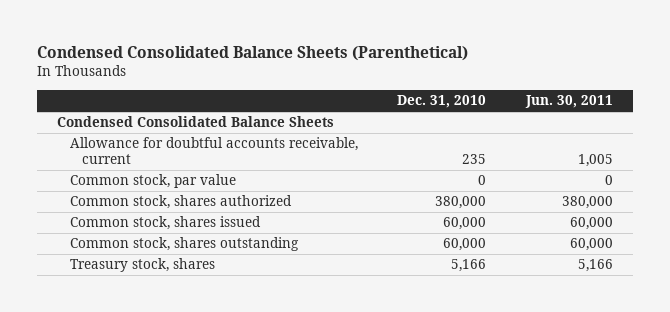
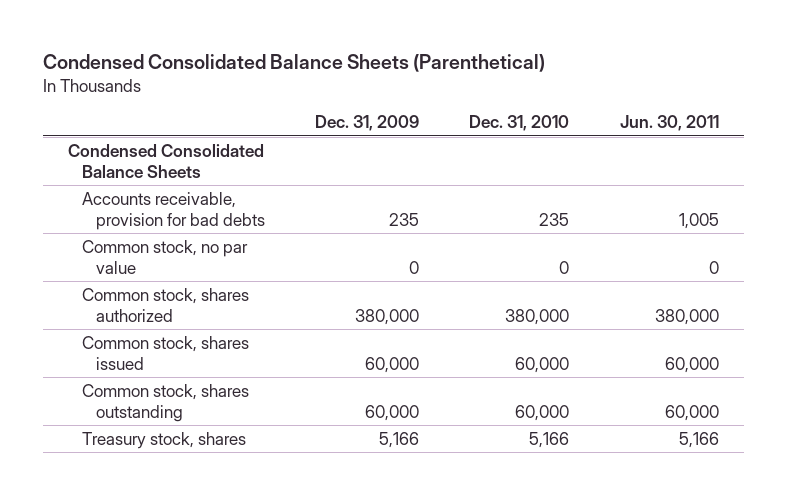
none -> [315,115,420,132] Dec. 31, 2009
[69,137,358,165] Allowance for doubtful accounts receivable, current -> [82,191,266,230] Accounts receivable, provision for bad debts
[69,174,236,189] Common stock, par value -> [82,239,249,274] Common stock, no par value

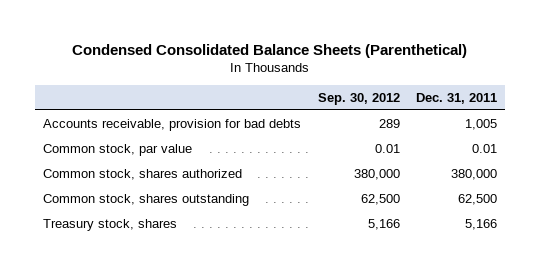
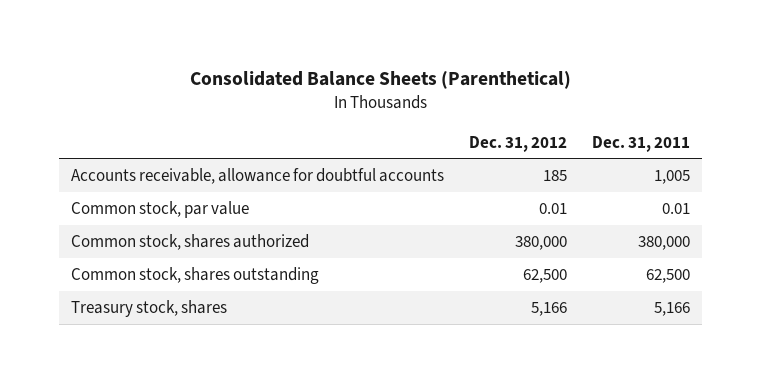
[72,43,468,58] Condensed Consolidated Balance Sheets (Parenthetical) -> [189,71,571,90] Consolidated Balance Sheets (Parenthetical)
[317,92,400,105] Sep. 30, 2012 -> none
none -> [469,135,568,152] Dec. 31, 2012
[42,118,301,131] Accounts receivable, provision for bad debts -> [71,167,445,184] Accounts receivable, allowance for doubtful accounts

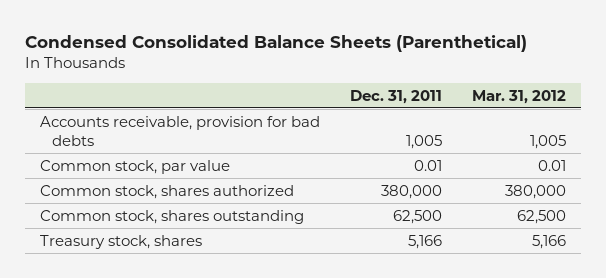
[189,71,571,90] Consolidated Balance Sheets (Parenthetical) -> [25,35,528,53] Condensed Consolidated Balance Sheets (Parenthetical)
[469,135,568,152] Dec. 31, 2012 -> none
none -> [472,89,567,104] Mar. 31, 2012
[71,167,445,184] Accounts receivable, allowance for doubtful accounts -> [40,115,321,146] Accounts receivable, provision for bad debts

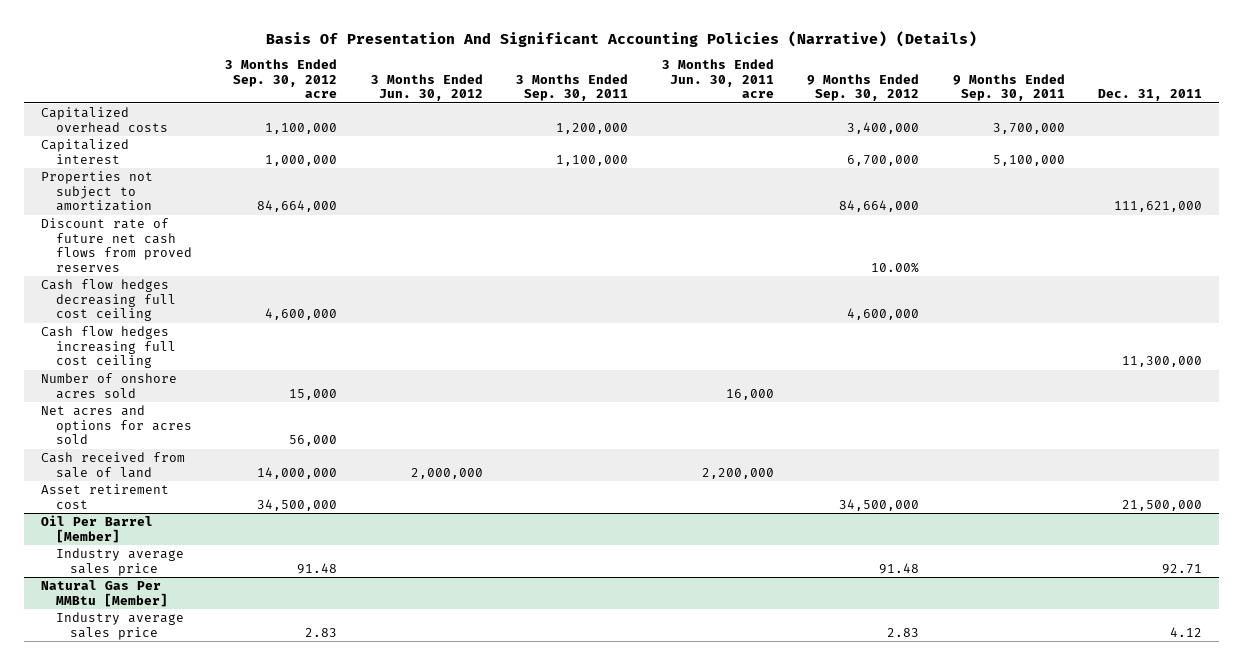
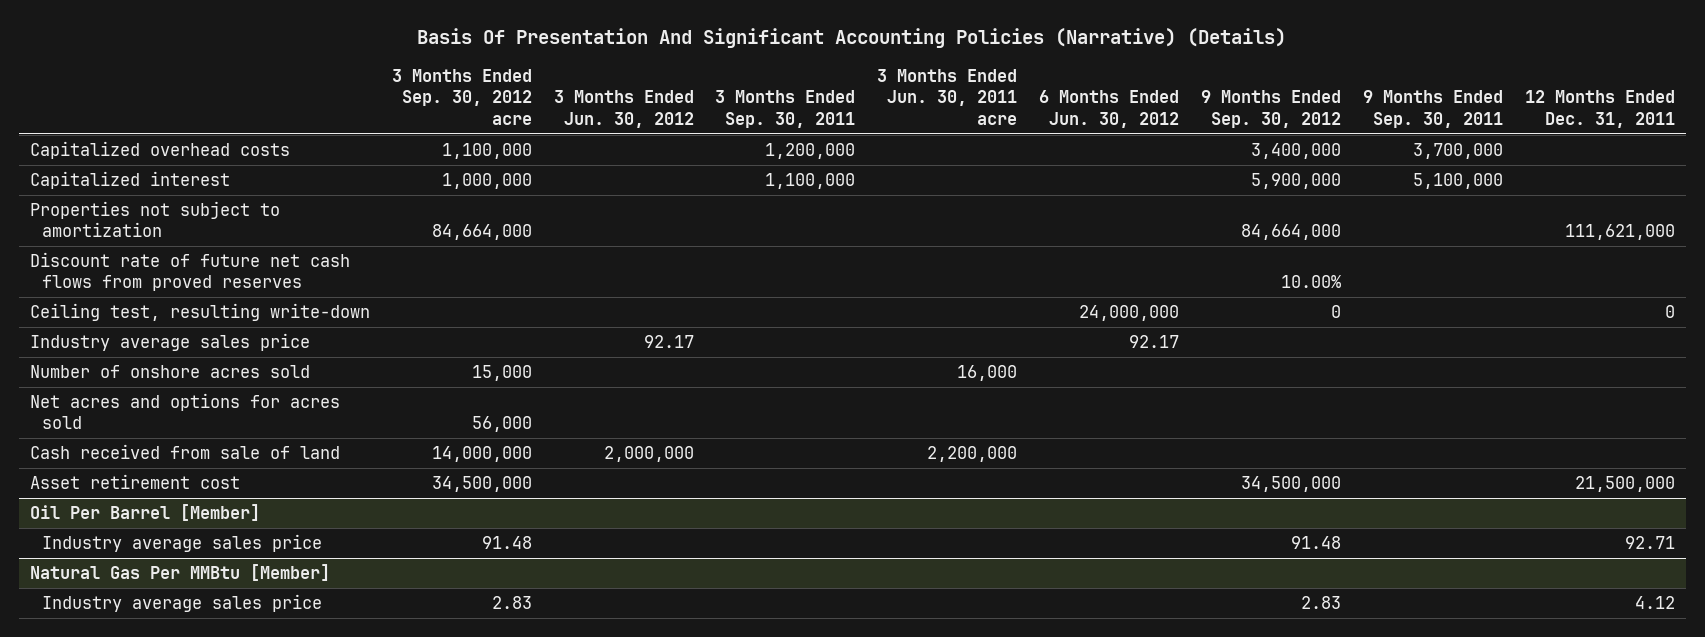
[1098,89,1203,102] Dec. 31, 2011 -> none
none -> [1039,90,1180,128] 6 Months Ended Jun. 30, 2012
none -> [1525,90,1676,128] 12 Months Ended Dec. 31, 2011
[847,154,920,166] 6,700,000 -> [1251,173,1342,190] 5,900,000
[41,279,176,322] Cash flow hedges decreasing full cost ceiling -> none
[41,326,176,369] Cash flow hedges increasing full cost ceiling -> none
none -> [29,303,370,322] Ceiling test, resulting write-down
none -> [29,333,310,352] Industry average sales price

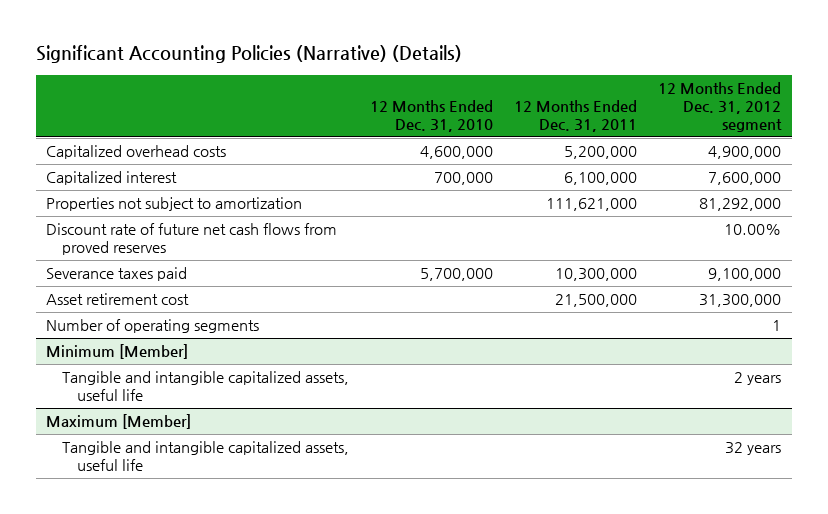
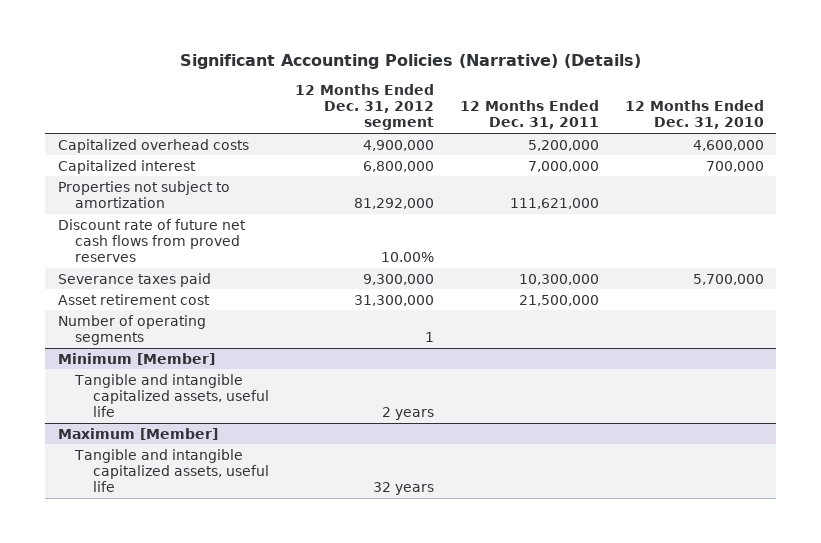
[564,172,638,186] 6,100,000 -> [527,160,599,172] 7,000,000
[708,172,782,186] 7,600,000 -> [362,160,434,172] 6,800,000
[708,268,782,282] 9,100,000 -> [362,273,434,285] 9,300,000

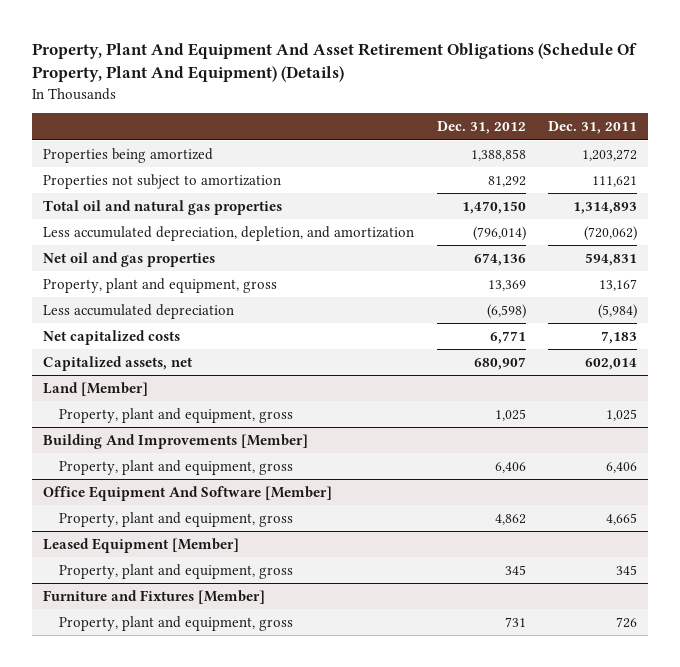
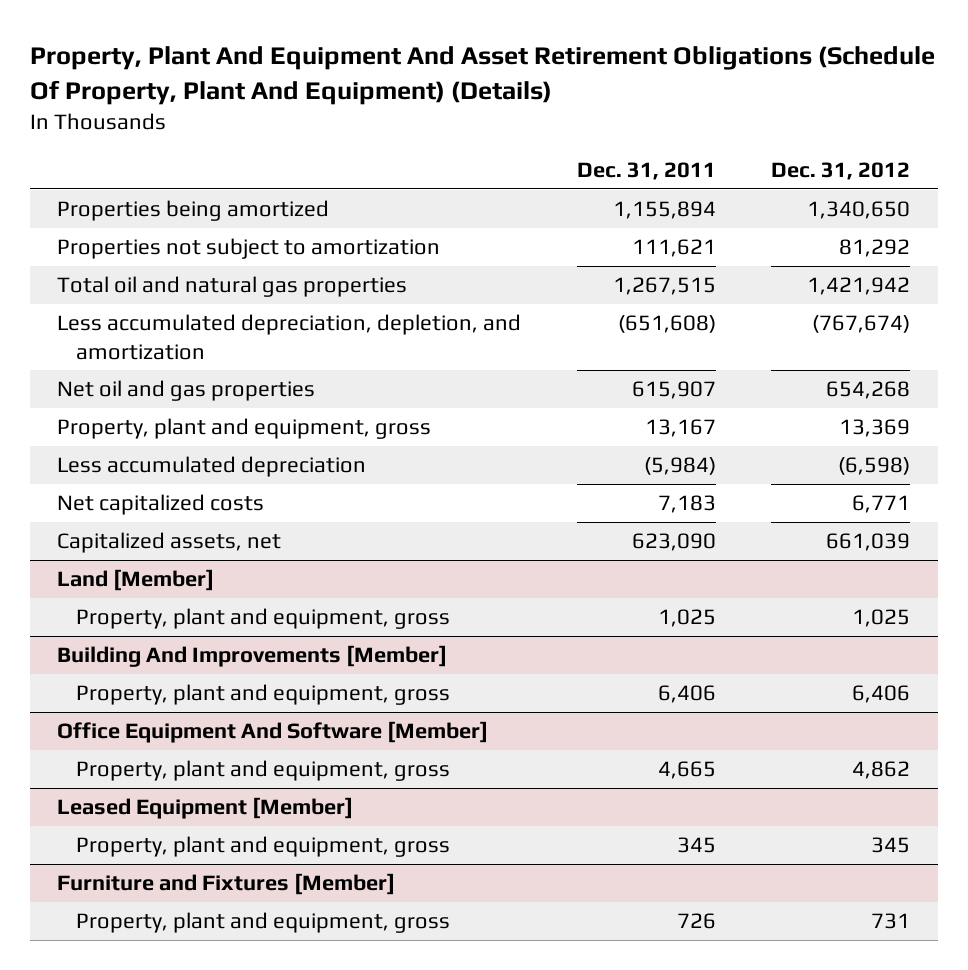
[470,149,526,162] 1,388,858 -> [807,201,911,220] 1,340,650
[581,149,637,162] 1,203,272 -> [612,201,716,220] 1,155,894
[461,201,526,215] 1,470,150 -> [807,277,911,296] 1,421,942
[572,202,637,215] 1,314,893 -> [612,277,716,296] 1,267,515
[472,226,526,242] (796,014) -> [812,315,911,334] (767,674)
[583,226,637,242] (720,062) -> [617,315,716,334] (651,608)
[473,253,526,267] 674,136 -> [826,381,911,400] 654,268
[584,253,637,267] 594,831 -> [631,381,716,400] 615,907
[473,357,526,371] 680,907 -> [826,533,911,552] 661,039
[584,358,637,371] 602,014 -> [631,533,716,552] 623,090

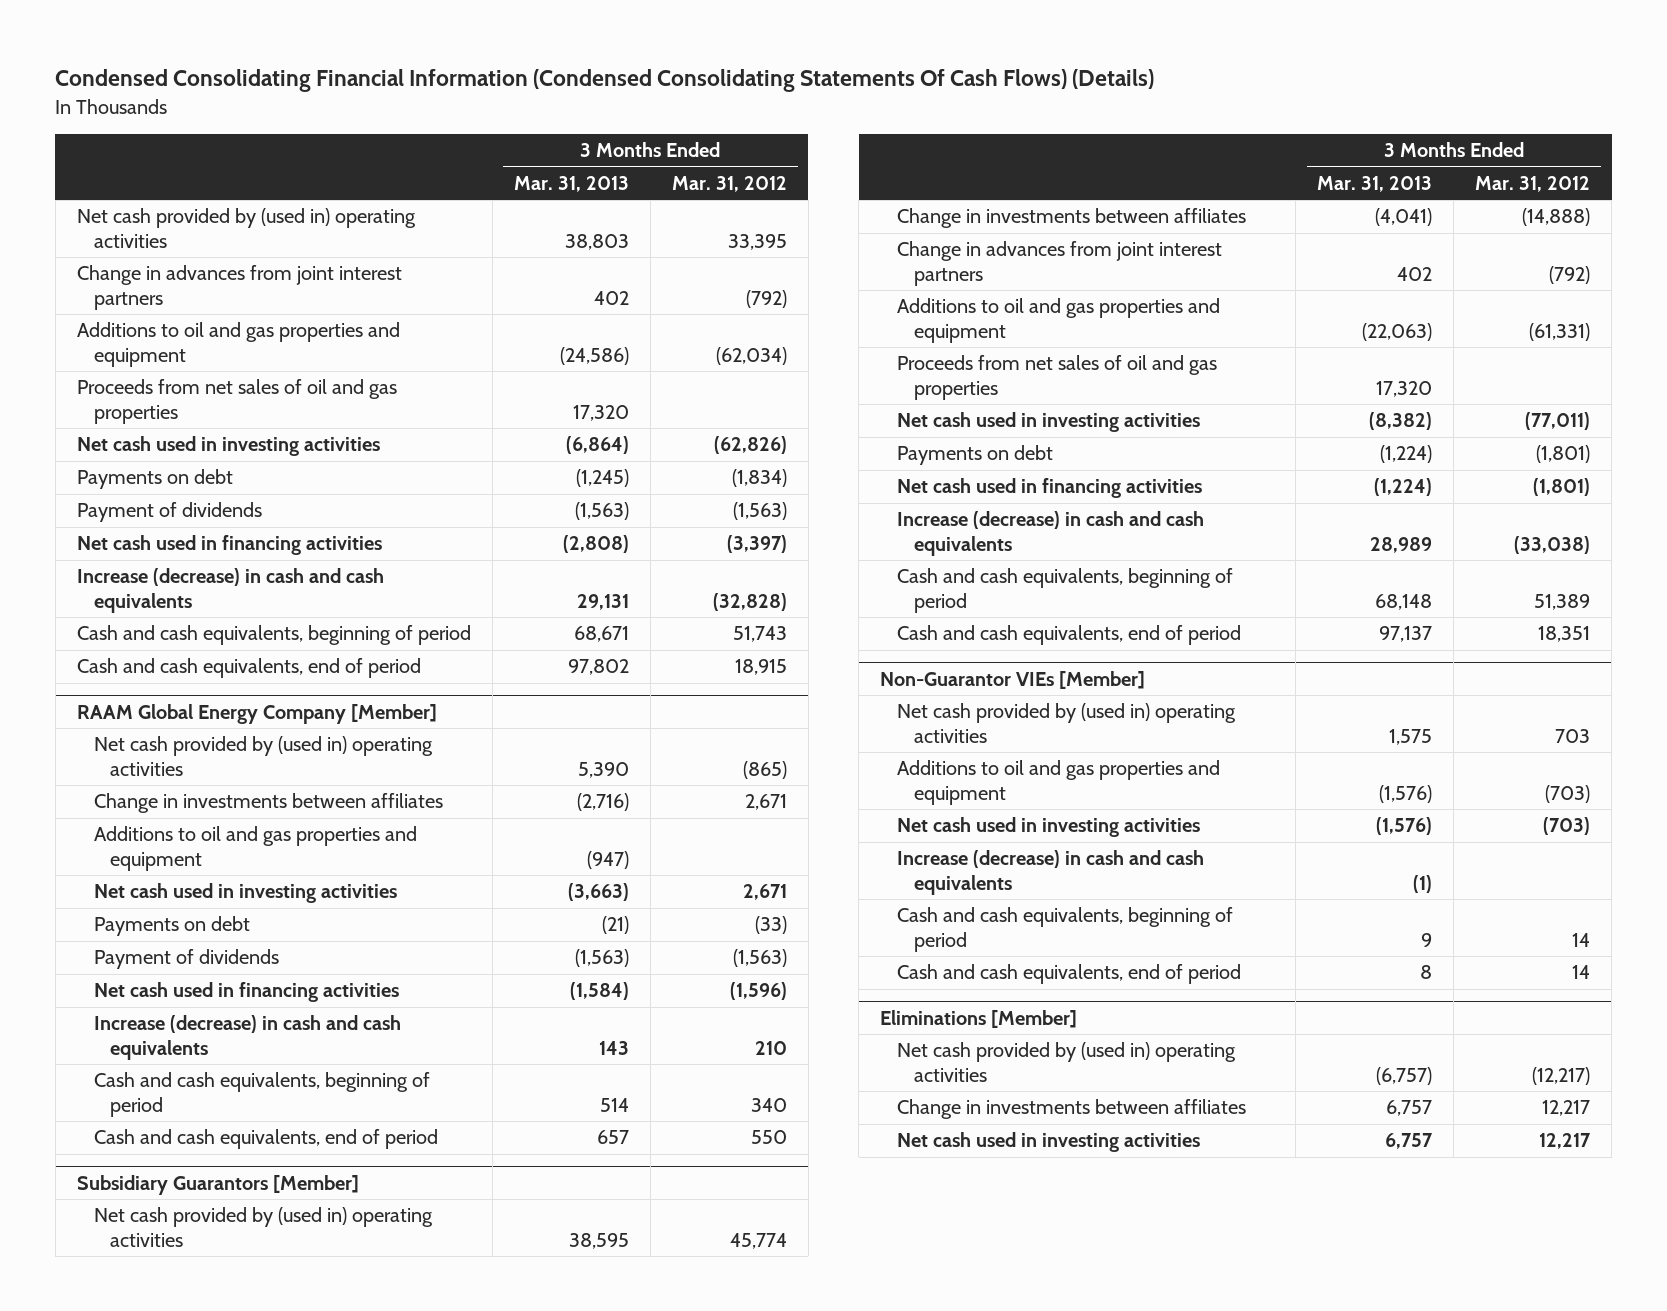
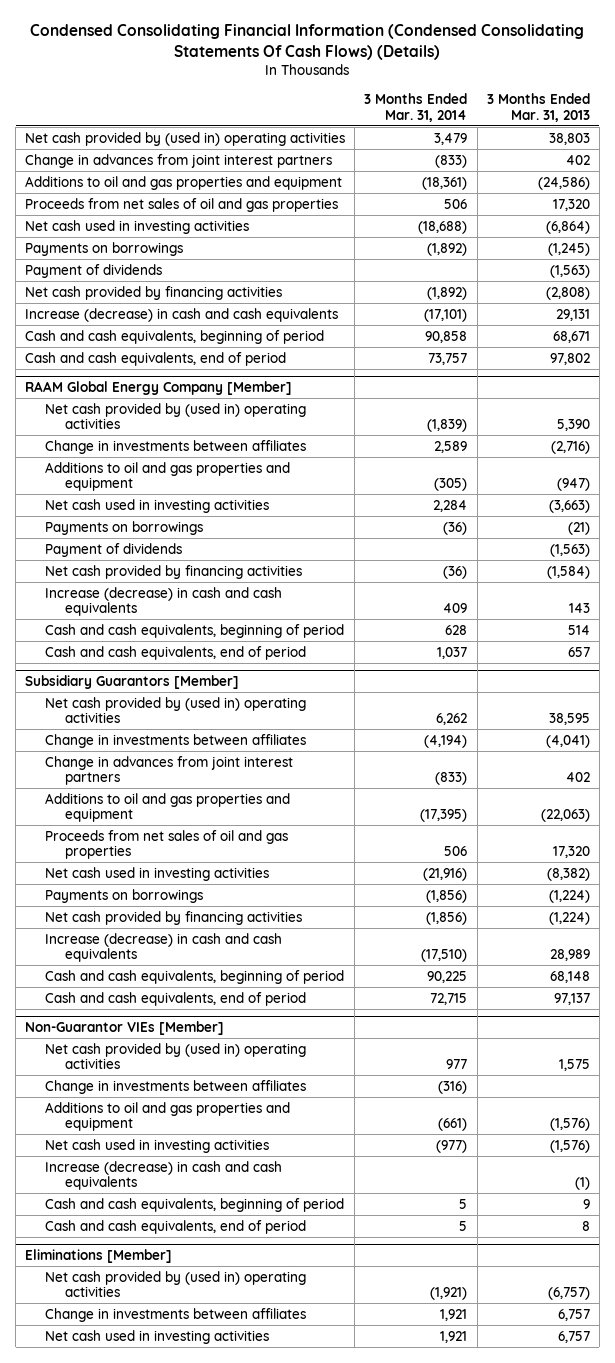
[671,176,787,193] Mar. 31, 2012 -> none
none -> [364,93,468,122] 3 Months Ended Mar. 31, 2014
[76,469,233,490] Payments on debt -> [25,241,184,256] Payments on borrowings
[76,535,382,556] Net cash used in financing activities -> [25,285,283,300] Net cash provided by financing activities
[93,916,250,937] Payments on debt -> [45,520,204,535] Payments on borrowings
[93,982,399,1003] Net cash used in financing activities -> [45,564,303,579] Net cash provided by financing activities
[897,445,1054,466] Payments on debt -> [45,888,204,903] Payments on borrowings
[897,478,1203,499] Net cash used in financing activities -> [45,910,303,925] Net cash provided by financing activities
none -> [45,1079,307,1094] Change in investments between affiliates

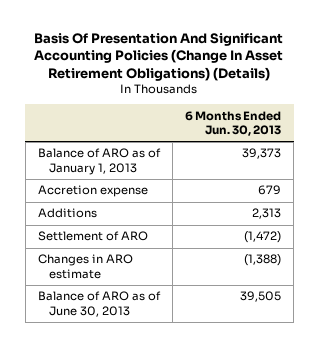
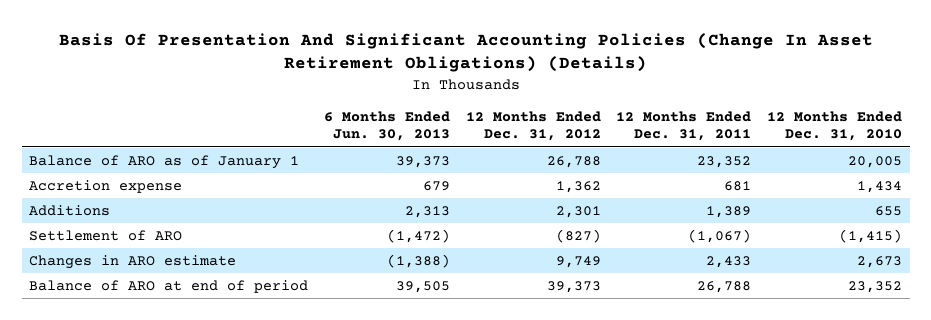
none -> [465,111,601,142] 12 Months Ended Dec. 31, 2012
none -> [616,111,752,142] 12 Months Ended Dec. 31, 2011
none -> [766,111,902,142] 12 Months Ended Dec. 31, 2010
[37,148,161,176] Balance of ARO as of January 1, 2013 -> [29,155,300,170] Balance of ARO as of January 1
[37,291,161,318] Balance of ARO as of June 30, 2013 -> [29,280,309,294] Balance of ARO at end of period

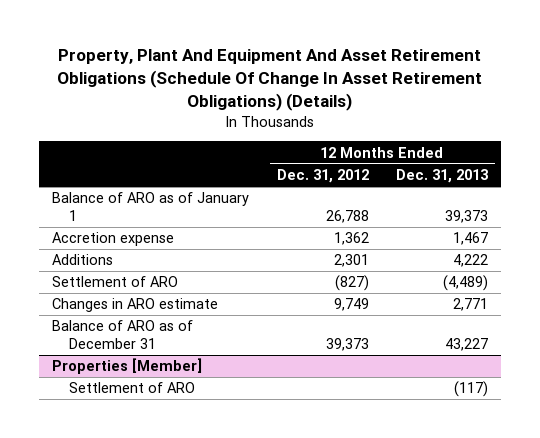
[58,33,873,73] Basis Of Presentation And Significant Accounting Policies (Change In Asset Retirement Obligations) (Details) -> [57,49,483,111] Property, Plant And Equipment And Asset Retirement Obligations (Schedule Of Change In Asset Retirement Obligations) (Details)
[324,111,451,142] 6 Months Ended Jun. 30, 2013 -> none
[616,111,752,142] 12 Months Ended Dec. 31, 2011 -> none
[766,111,902,142] 12 Months Ended Dec. 31, 2010 -> none
none -> [395,169,488,184] Dec. 31, 2013
[29,280,309,294] Balance of ARO at end of period -> [52,320,194,349] Balance of ARO as of December 31
none -> [52,358,203,375] Properties [Member]
none -> [69,382,196,394] Settlement of ARO

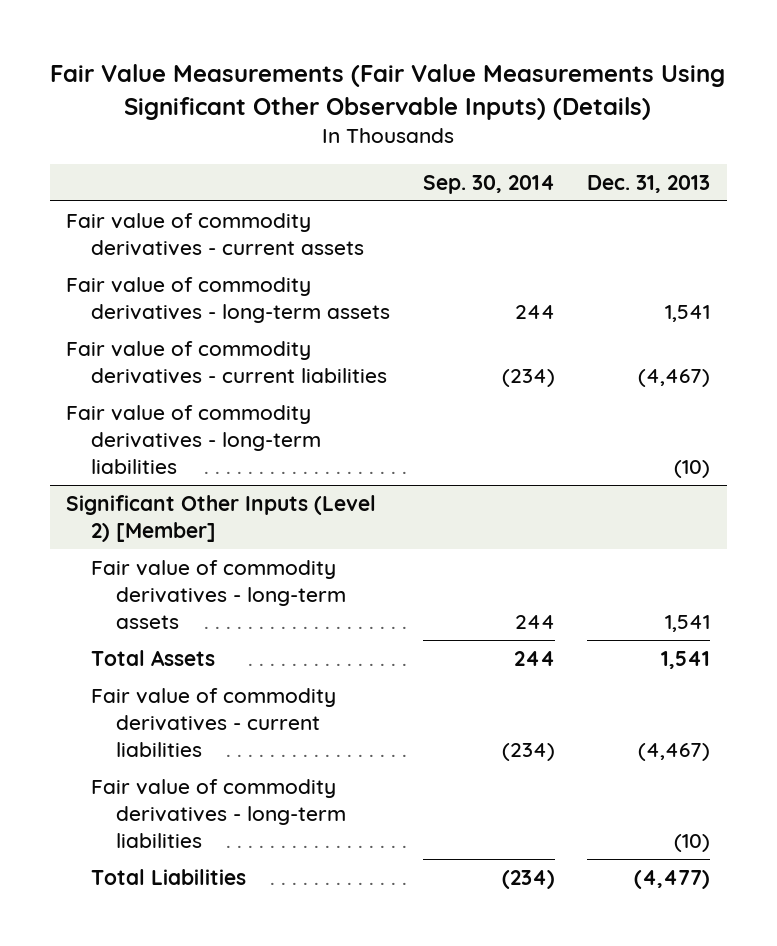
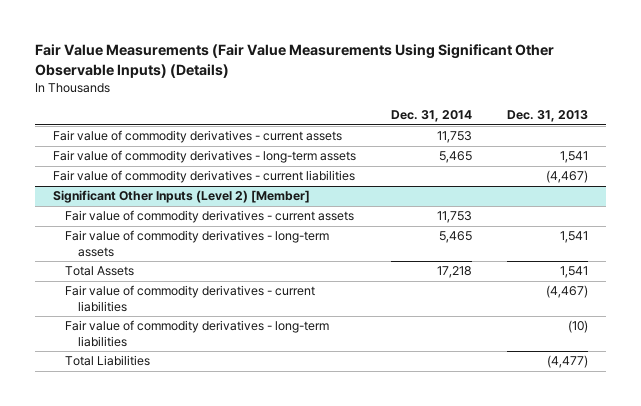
[422,174,555,194] Sep. 30, 2014 -> none
none -> [391,110,473,123] Dec. 31, 2014
[66,404,322,474] Fair value of commodity derivatives - long-term liabilities -> none
none -> [65,210,355,224] Fair value of commodity derivatives - current assets

